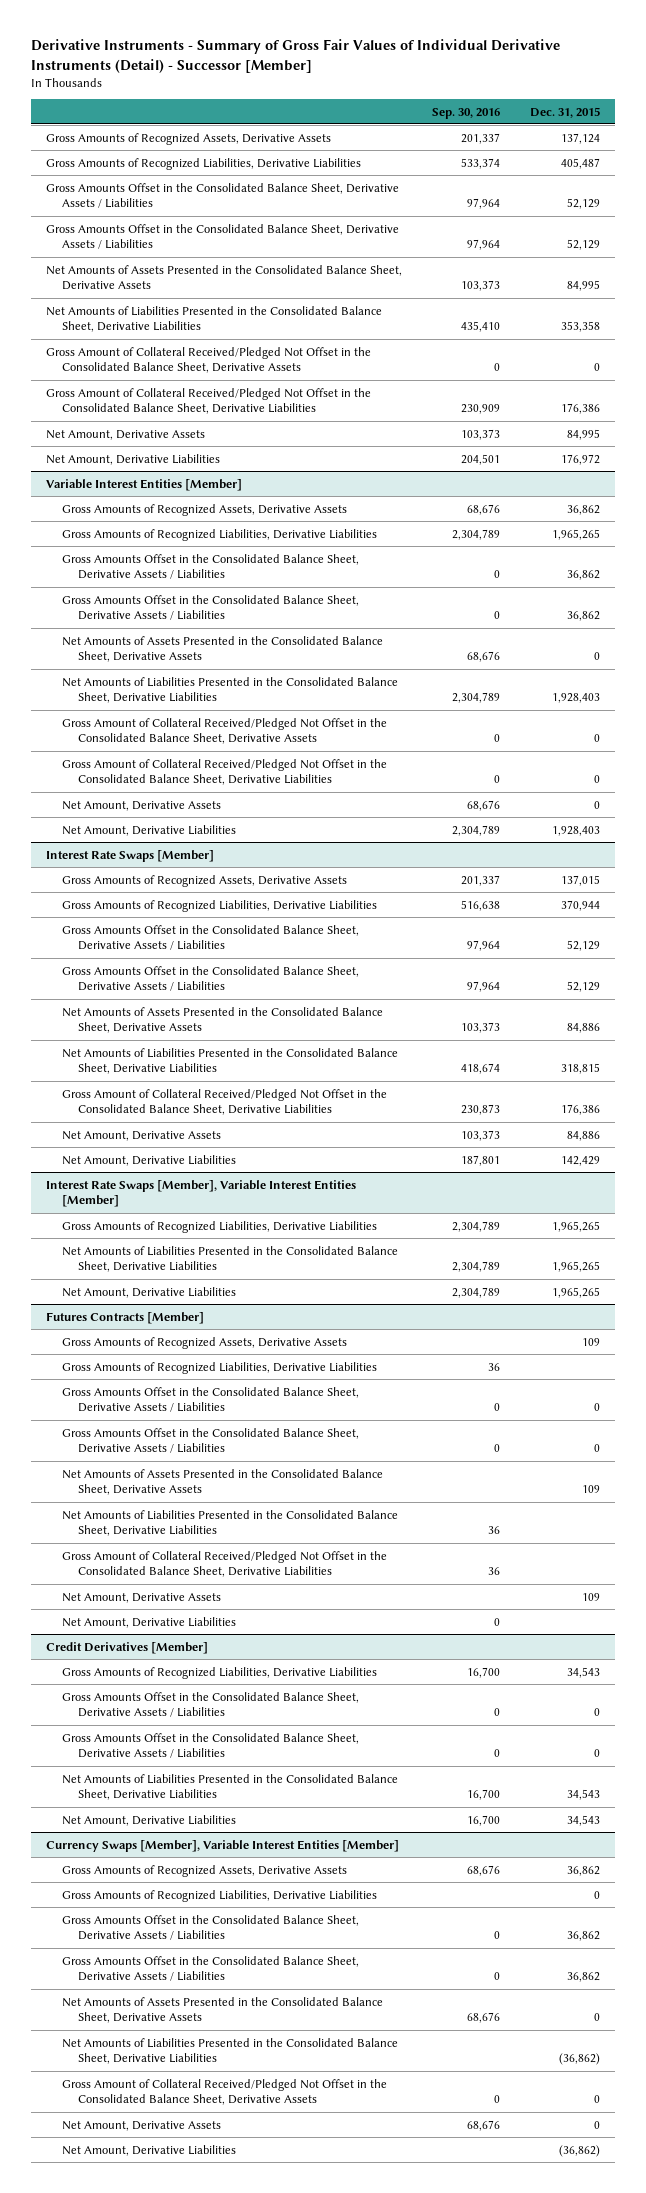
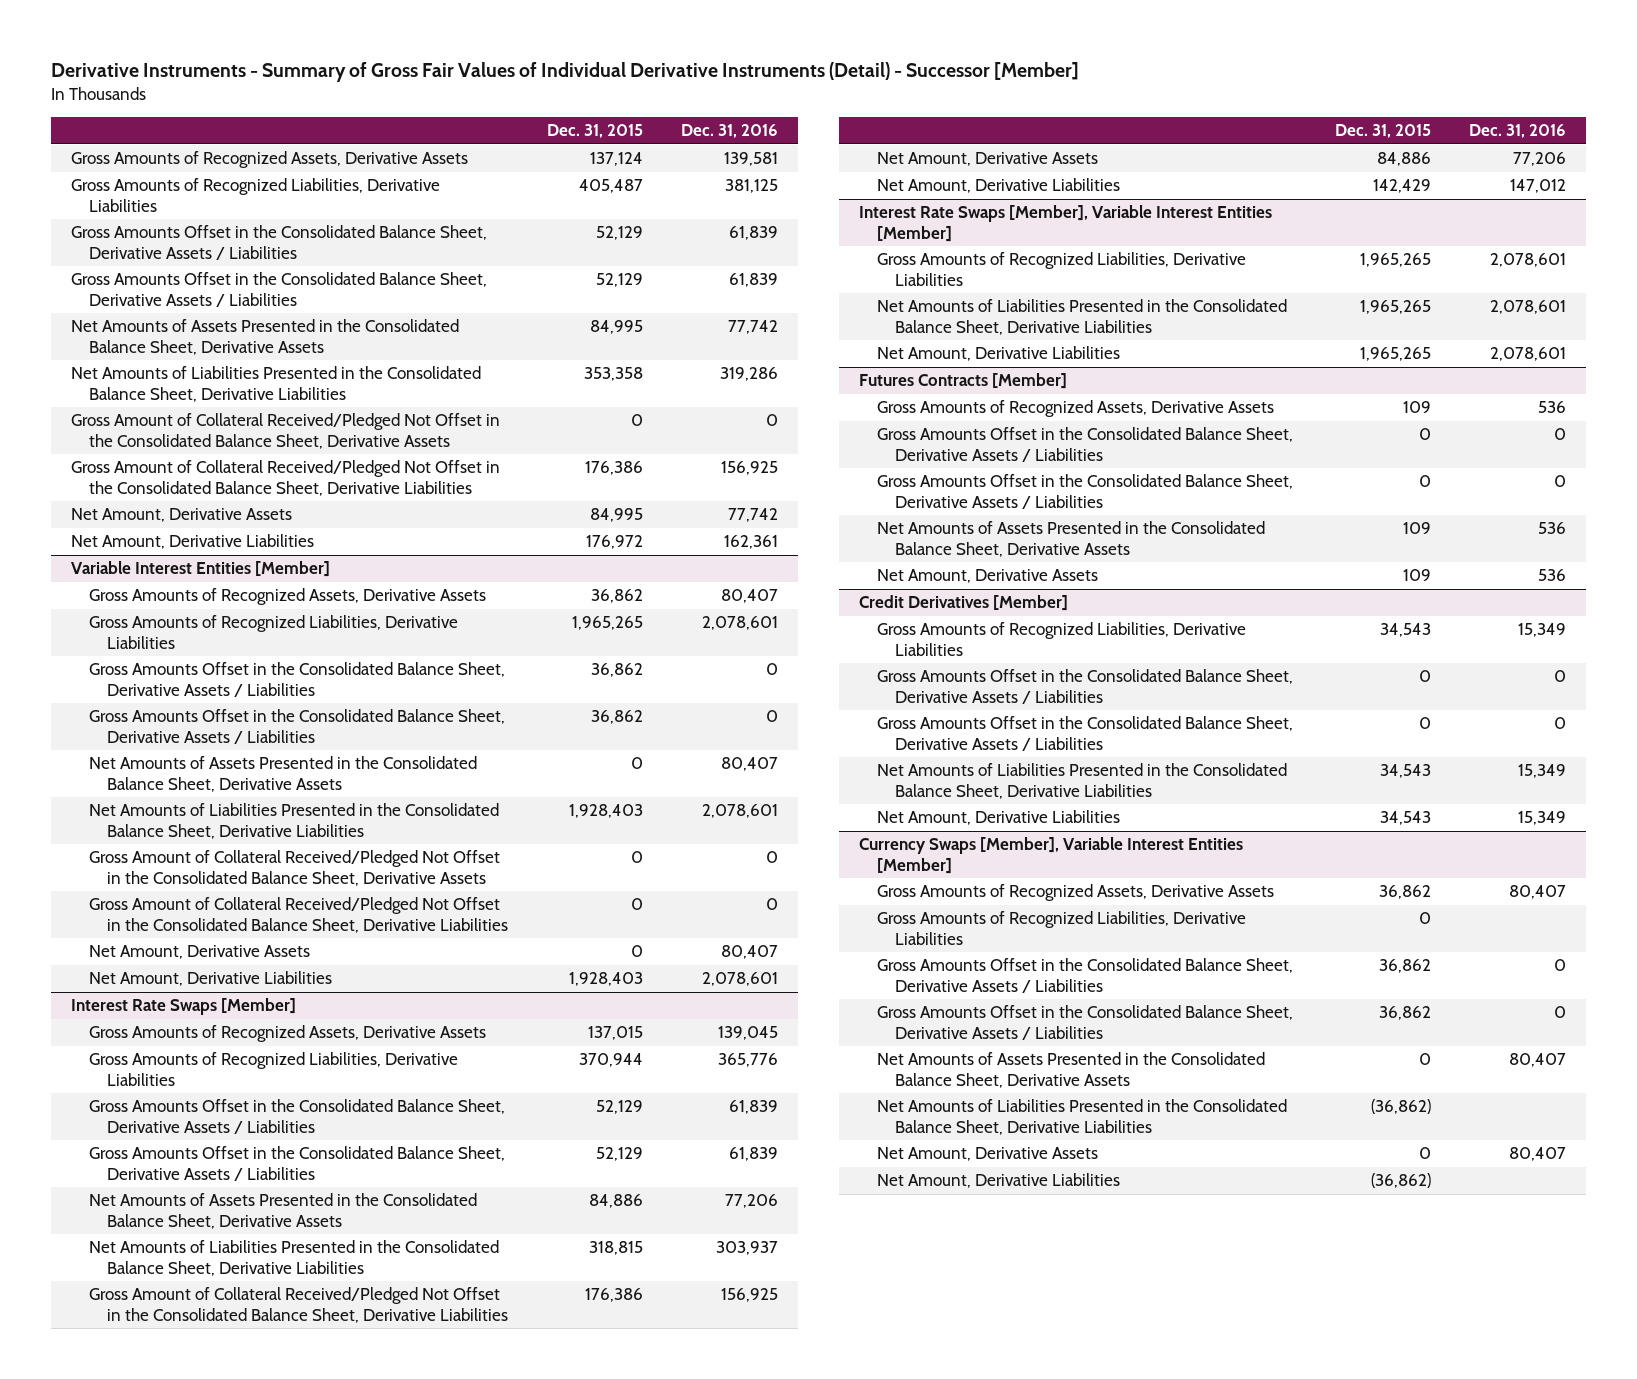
[432,107,501,119] Sep. 30, 2016 -> none
none -> [681,124,779,139] Dec. 31, 2016
[62,1361,378,1374] Gross Amounts of Recognized Liabilities, Derivative Liabilities -> none
[62,1509,399,1537] Net Amounts of Liabilities Presented in the Consolidated Balance Sheet, Derivative Liabilities -> none
[62,1550,388,1578] Gross Amount of Collateral Received/Pledged Not Offset in the Consolidated Balance Sheet, Derivative Liabilities -> none
[62,1616,237,1628] Net Amount, Derivative Liabilities -> none
[62,2078,388,2106] Gross Amount of Collateral Received/Pledged Not Offset in the Consolidated Balance Sheet, Derivative Assets -> none

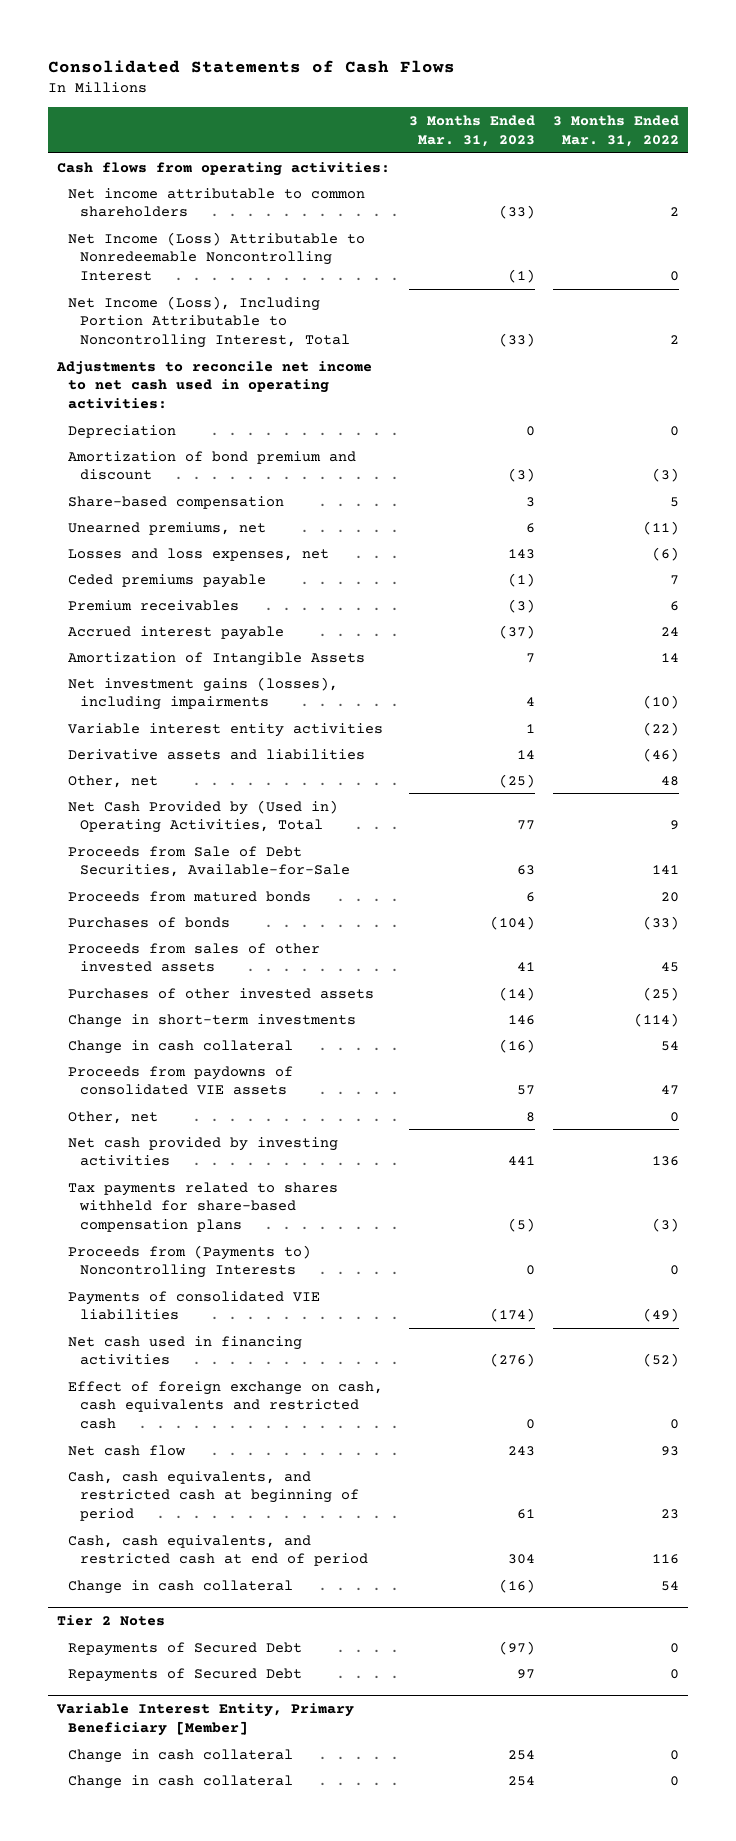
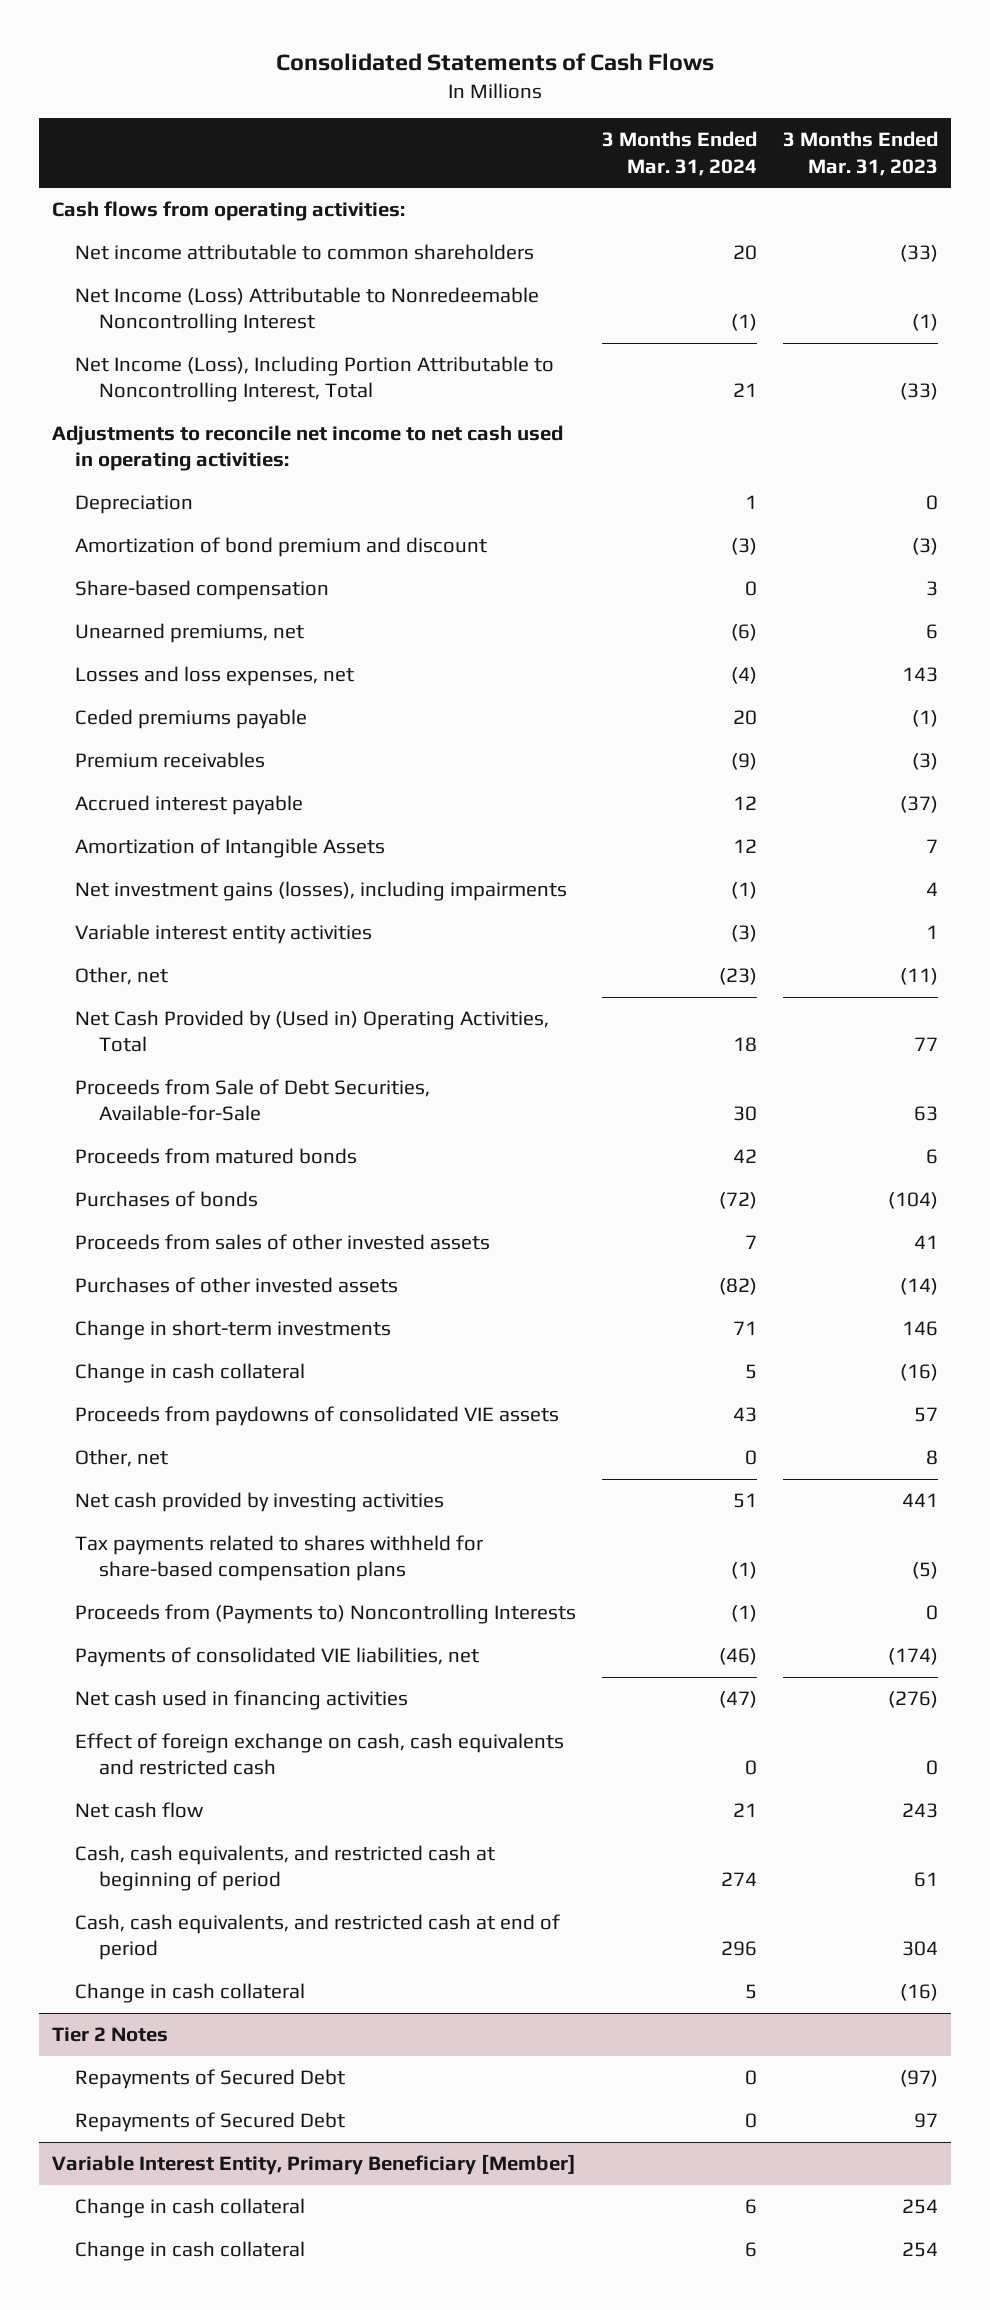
[552,114,679,147] 3 Months Ended Mar. 31, 2022 -> none
none -> [602,131,758,176] 3 Months Ended Mar. 31, 2024
[68,748,366,760] Derivative assets and liabilities -> none
[498,773,535,788] (25) -> [900,967,939,985] (11)
[68,1290,321,1321] Payments of consolidated VIE liabilities -> [75,1646,480,1667] Payments of consolidated VIE liabilities, net

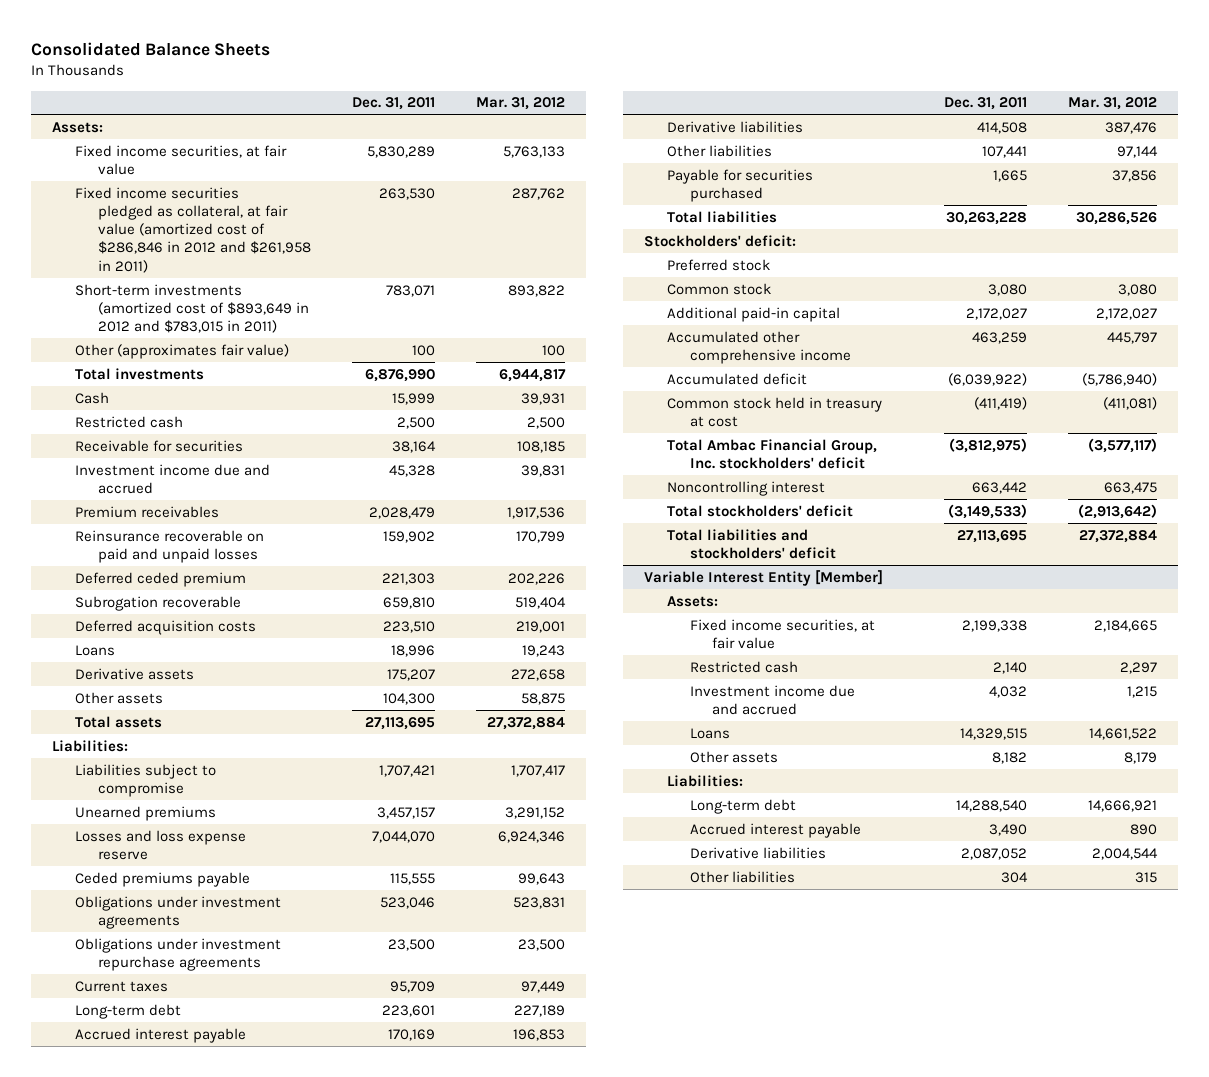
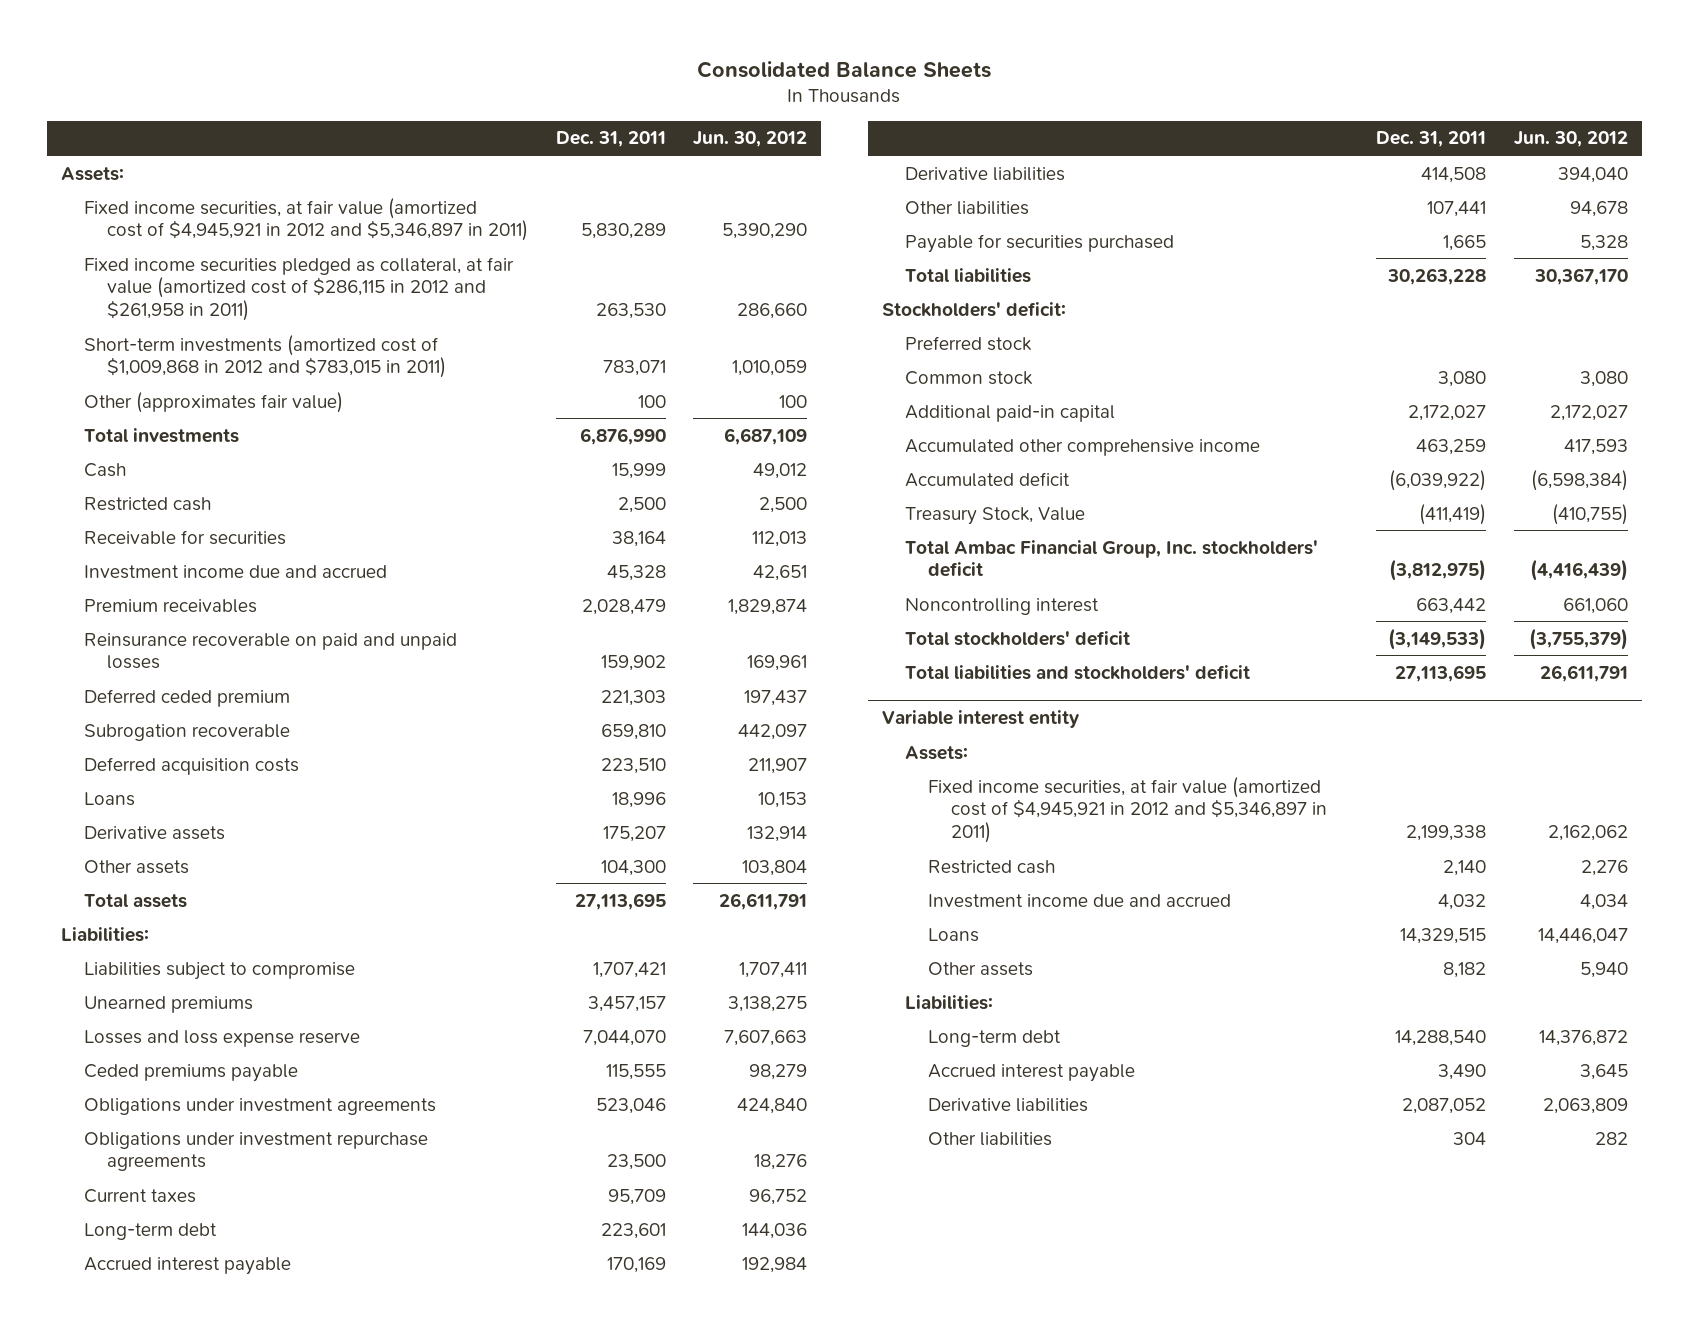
[475,97,565,111] Mar. 31, 2012 -> none
none -> [693,131,808,148] Jun. 30, 2012
[74,144,287,175] Fixed income securities, at fair value -> [84,197,529,242] Fixed income securities, at fair value (amortized cost of $4,945,921 in 2012 and $5,346,897 in 2011)
[74,186,311,273] Fixed income securities pledged as collateral, at fair value (amortized cost of $286,846 in 2012 and $261,958 in 2011) -> [84,256,515,322] Fixed income securities pledged as collateral, at fair value (amortized cost of $286,115 in 2012 and $261,958 in 2011)
[74,283,309,334] Short-term investments (amortized cost of $893,649 in 2012 and $783,015 in 2011) -> [84,334,447,379] Short-term investments (amortized cost of $1,009,868 in 2012 and $783,015 in 2011)
[666,396,882,427] Common stock held in treasury at cost -> [904,506,1085,525] Treasury Stock, Value
[644,569,884,586] Variable Interest Entity [Member] -> [881,709,1079,728] Variable interest entity
[689,618,875,649] Fixed income securities, at fair value -> [927,776,1328,844] Fixed income securities, at fair value (amortized cost of $4,945,921 in 2012 and $5,346,897 in 2011)

